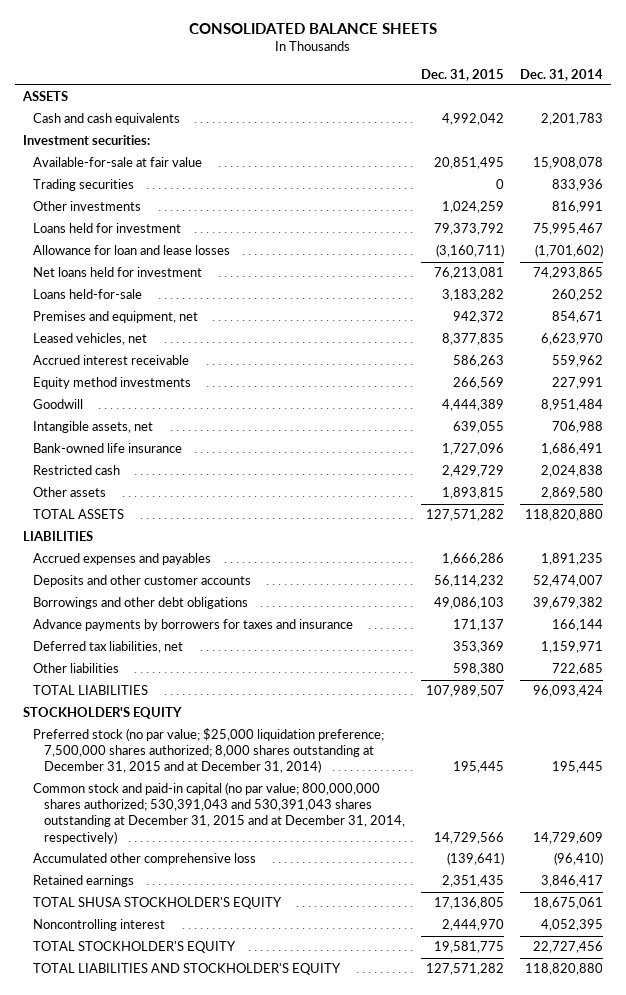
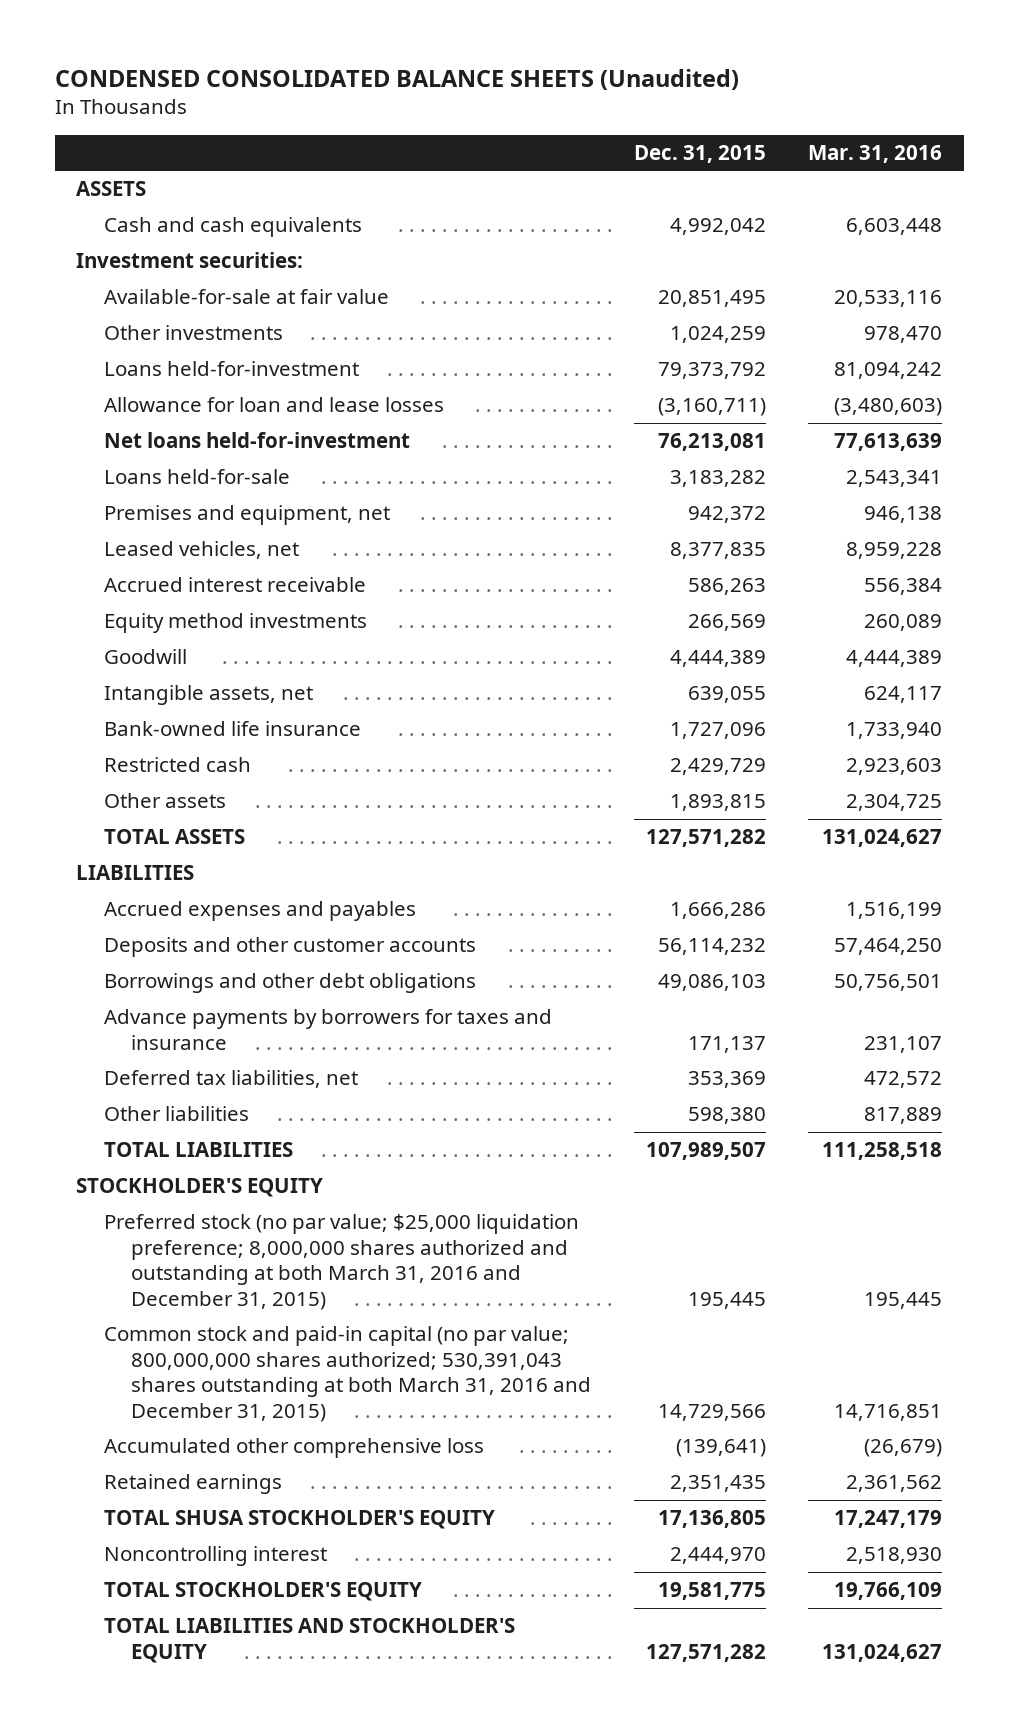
[188,22,437,34] CONSOLIDATED BALANCE SHEETS -> [54,68,739,90] CONDENSED CONSOLIDATED BALANCE SHEETS (Unaudited)
[520,68,604,81] Dec. 31, 2014 -> none
none -> [808,145,943,164] Mar. 31, 2016
[33,179,135,192] Trading securities -> none
[33,223,182,234] Loans held for investment -> [103,361,359,377] Loans held-for-investment
[33,267,203,278] Net loans held for investment -> [103,432,410,449] Net loans held-for-investment
[33,728,385,774] Preferred stock (no par value; $25,000 liquidation preference; 7,500,000 shares authorized; 8,000 shares outstanding at December 31, 2015 and at December 31, 2014) -> [103,1214,579,1311] Preferred stock (no par value; $25,000 liquidation preference; 8,000,000 shares authorized and outstanding at both March 31, 2016 and December 31, 2015)
[33,782,406,844] Common stock and paid-in capital (no par value; 800,000,000 shares authorized; 530,391,043 and 530,391,043 shares outstanding at December 31, 2015 and at December 31, 2014, respectively) -> [103,1326,592,1423] Common stock and paid-in capital (no par value; 800,000,000 shares authorized; 530,391,043 shares outstanding at both March 31, 2016 and December 31, 2015)

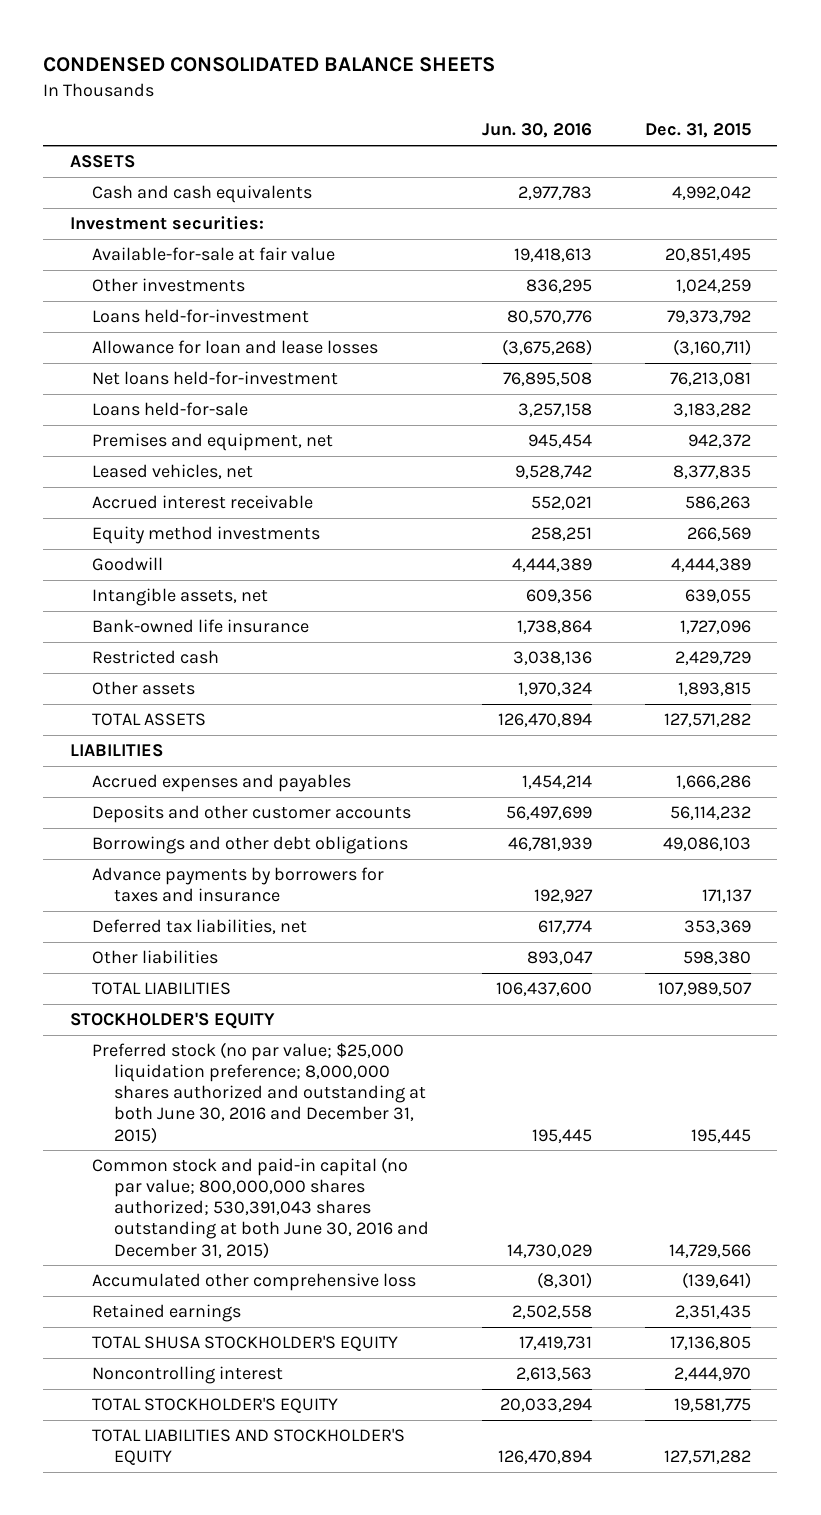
[54,68,739,90] CONDENSED CONSOLIDATED BALANCE SHEETS (Unaudited) -> [43,57,496,73] CONDENSED CONSOLIDATED BALANCE SHEETS
[808,145,943,164] Mar. 31, 2016 -> none
none -> [482,123,593,139] Jun. 30, 2016
[103,1214,579,1311] Preferred stock (no par value; $25,000 liquidation preference; 8,000,000 shares authorized and outstanding at both March 31, 2016 and December 31, 2015) -> [91,1042,427,1144] Preferred stock (no par value; $25,000 liquidation preference; 8,000,000 shares authorized and outstanding at both June 30, 2016 and December 31, 2015)
[103,1326,592,1423] Common stock and paid-in capital (no par value; 800,000,000 shares authorized; 530,391,043 shares outstanding at both March 31, 2016 and December 31, 2015) -> [91,1157,430,1259] Common stock and paid-in capital (no par value; 800,000,000 shares authorized; 530,391,043 shares outstanding at both June 30, 2016 and December 31, 2015)

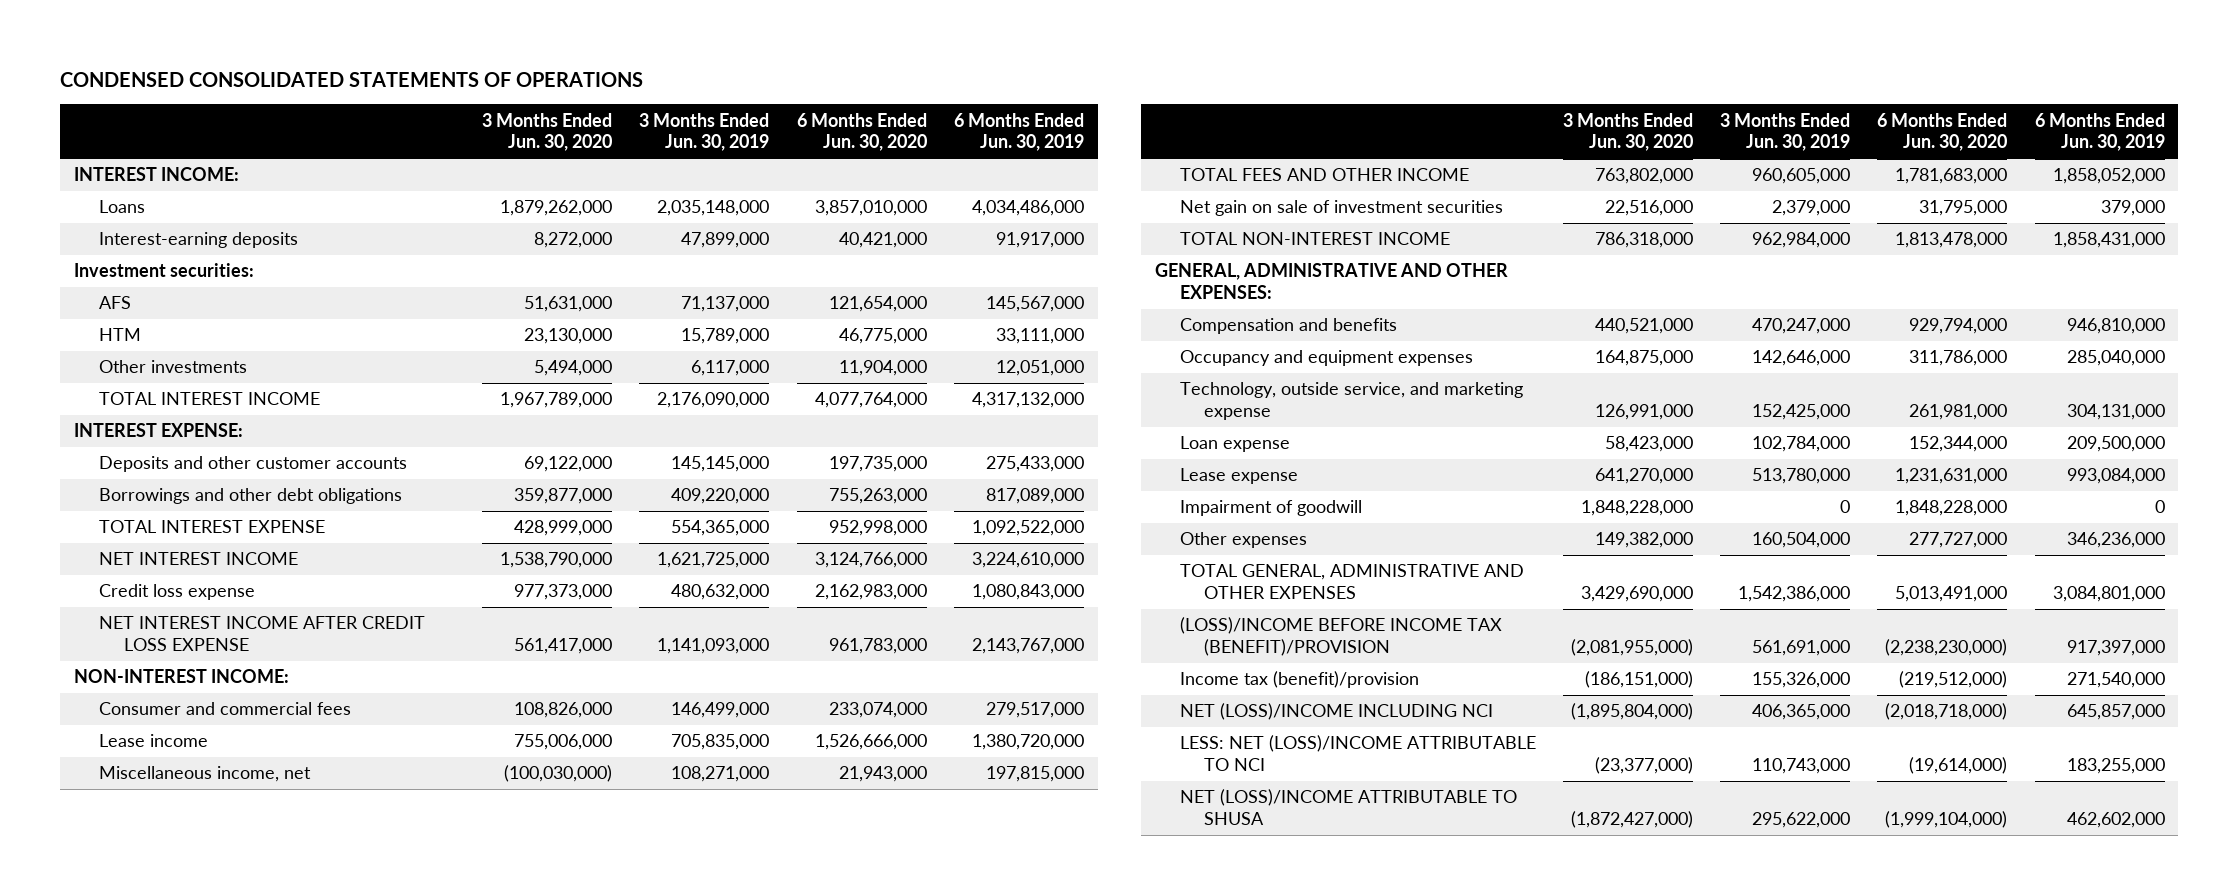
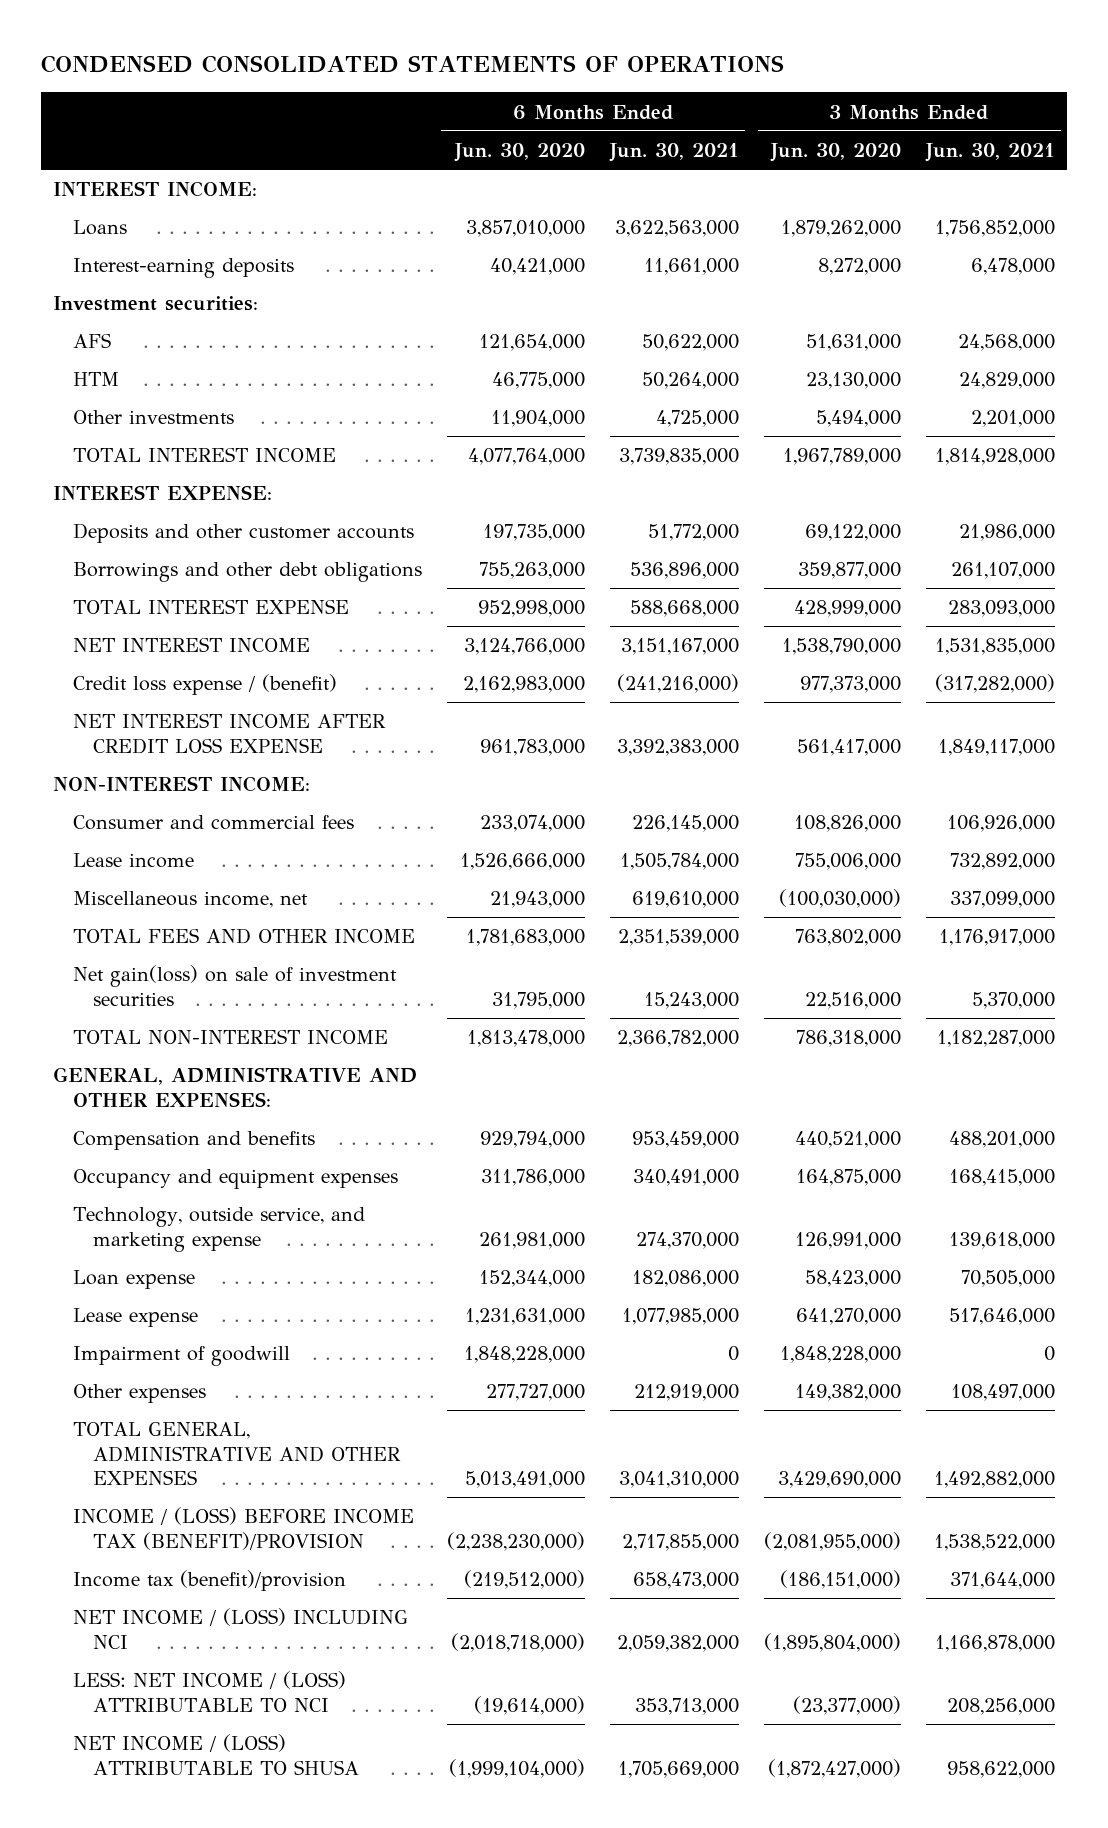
[639,112,770,152] 3 Months Ended Jun. 30, 2019 -> none
[953,112,1084,152] 6 Months Ended Jun. 30, 2019 -> none
none -> [608,142,739,162] Jun. 30, 2021
none -> [924,142,1055,162] Jun. 30, 2021
[98,584,255,601] Credit loss expense -> [73,674,338,696] Credit loss expense / (benefit)
[1179,200,1503,217] Net gain on sale of investment securities -> [73,965,398,1006] Net gain(loss) on sale of investment securities
[1179,617,1502,657] (LOSS)/INCOME BEFORE INCOME TAX (BENEFIT)/PROVISION -> [73,1507,415,1550] INCOME / (LOSS) BEFORE INCOME TAX (BENEFIT)/PROVISION
[1179,703,1493,721] NET (LOSS)/INCOME INCLUDING NCI -> [73,1608,409,1649] NET INCOME / (LOSS) INCLUDING NCI
[1179,735,1536,772] LESS: NET (LOSS)/INCOME ATTRIBUTABLE TO NCI -> [73,1671,347,1712] LESS: NET INCOME / (LOSS) ATTRIBUTABLE TO NCI
[1179,789,1517,826] NET (LOSS)/INCOME ATTRIBUTABLE TO SHUSA -> [73,1734,360,1775] NET INCOME / (LOSS) ATTRIBUTABLE TO SHUSA

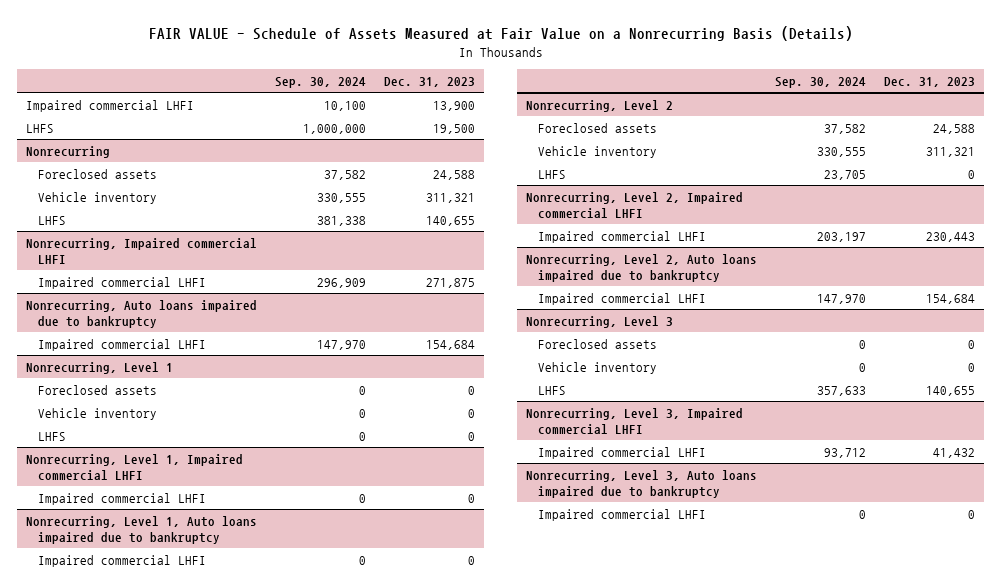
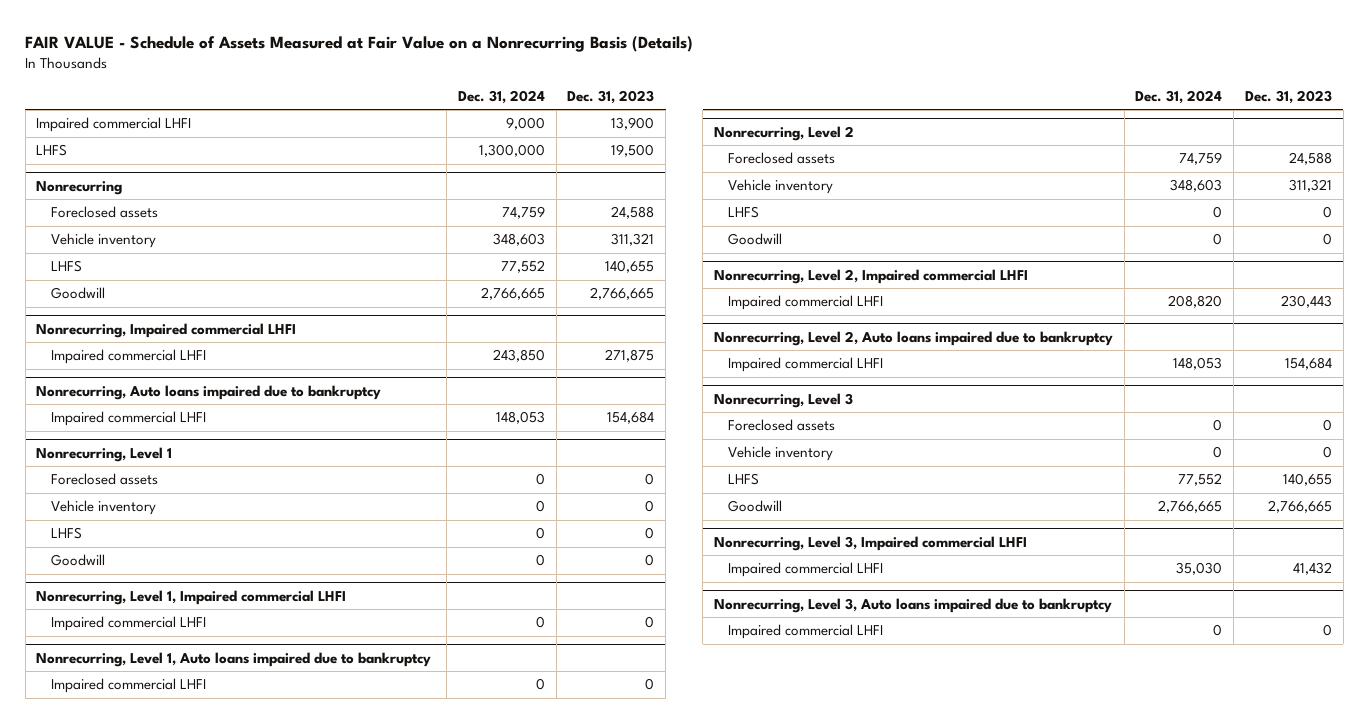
[275,76,367,88] Sep. 30, 2024 -> none
none -> [457,89,545,104] Dec. 31, 2024
none -> [50,287,105,300] Goodwill
none -> [50,554,105,567] Goodwill
none -> [728,233,783,246] Goodwill
none -> [728,500,783,513] Goodwill

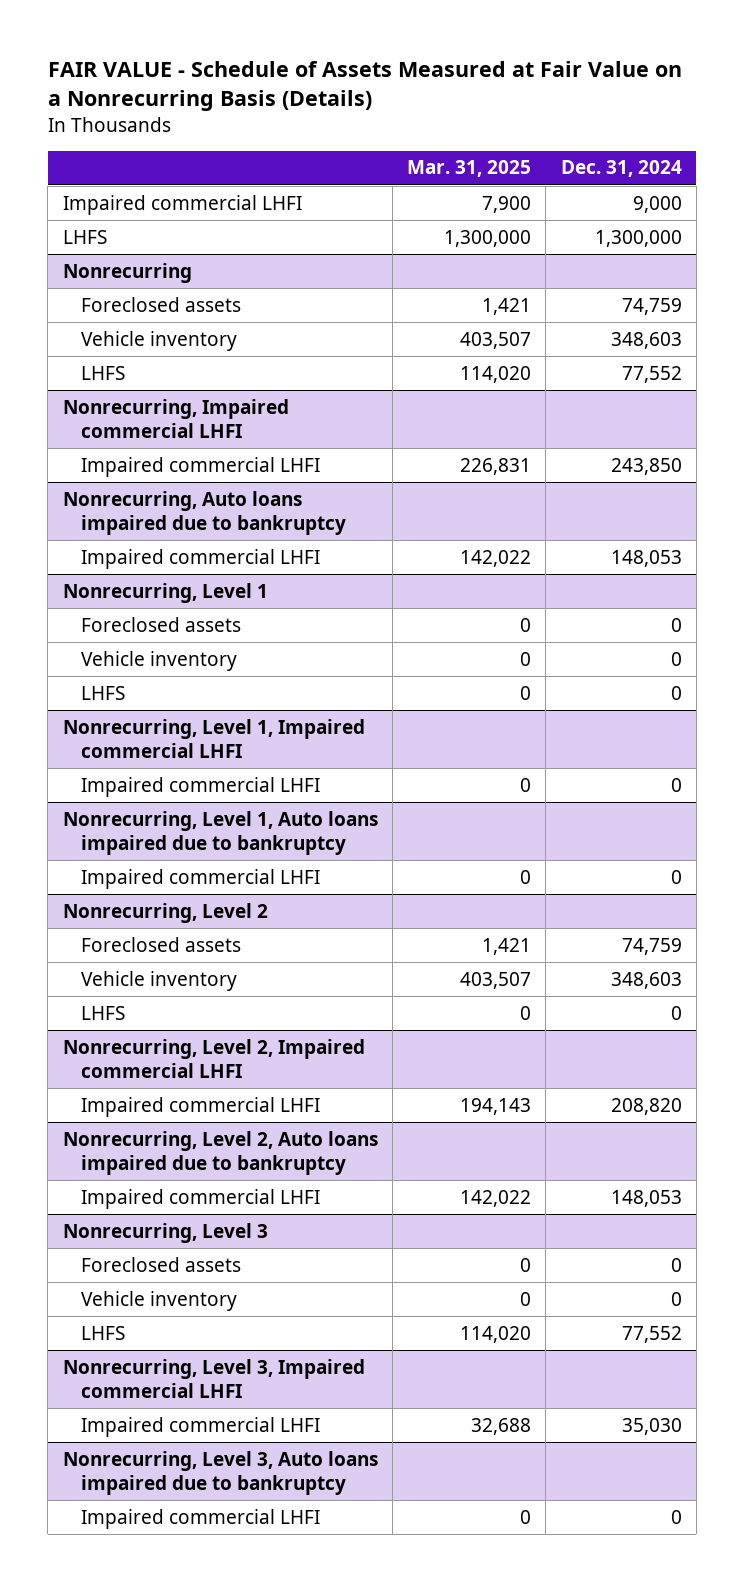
[567,89,655,104] Dec. 31, 2023 -> none
none -> [407,160,532,178] Mar. 31, 2025
[50,287,105,300] Goodwill -> none
[50,554,105,567] Goodwill -> none
[728,233,783,246] Goodwill -> none
[728,500,783,513] Goodwill -> none

